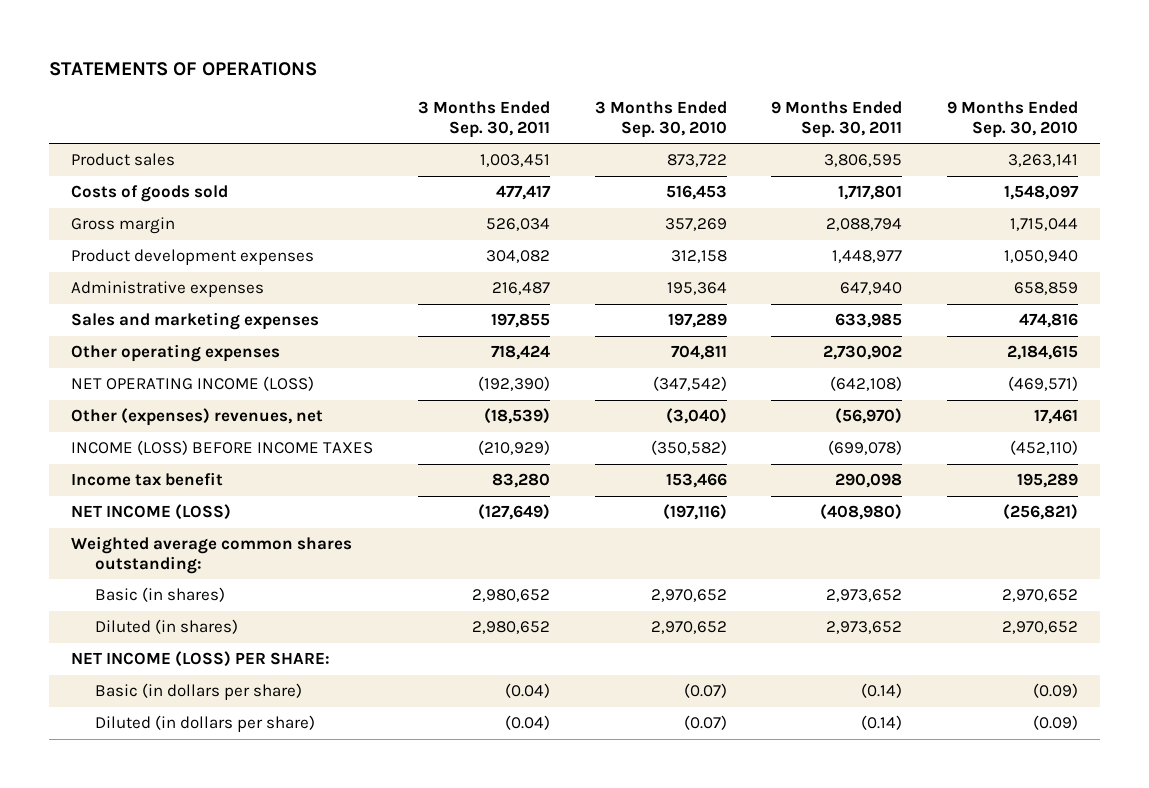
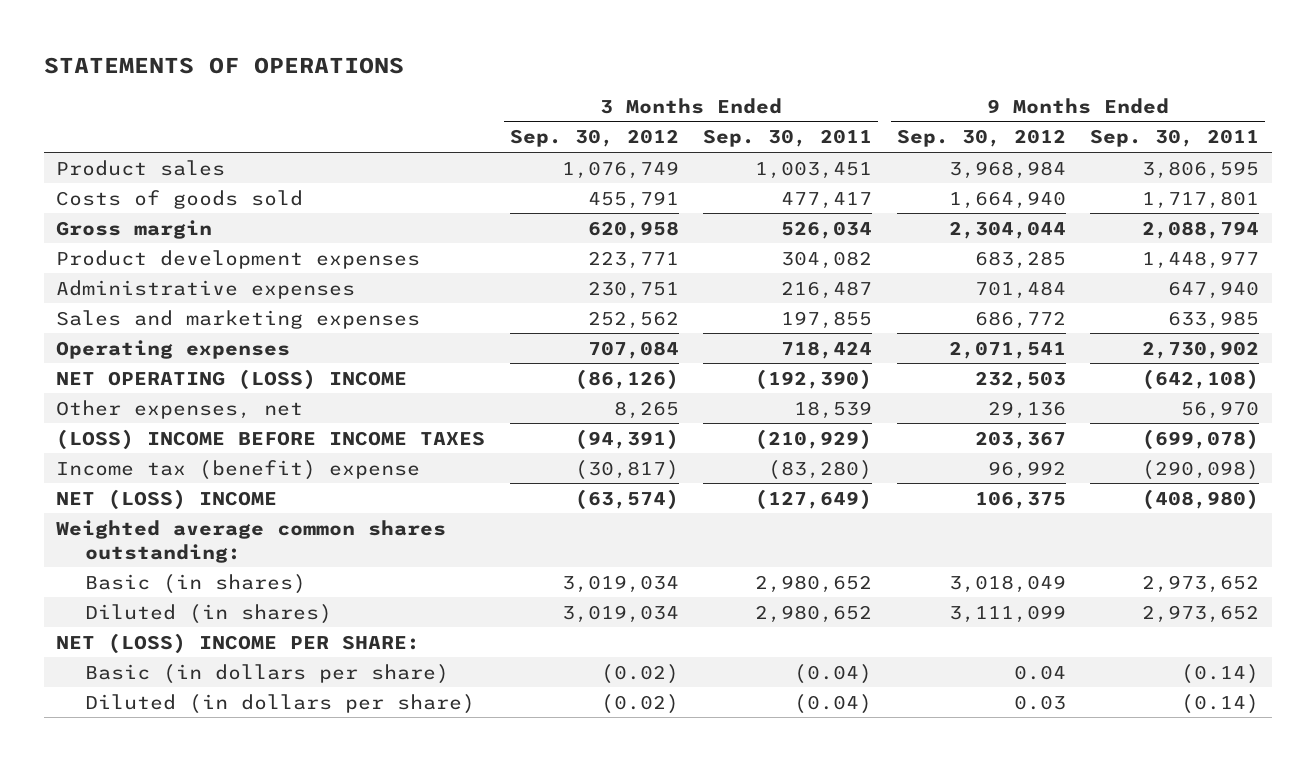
[594,100,727,138] 3 Months Ended Sep. 30, 2010 -> none
[946,100,1078,138] 9 Months Ended Sep. 30, 2010 -> none
none -> [509,129,679,148] Sep. 30, 2012
none -> [896,129,1066,148] Sep. 30, 2012
[71,344,281,363] Other operating expenses -> [56,339,291,359] Operating expenses
[71,376,315,392] NET OPERATING INCOME (LOSS) -> [56,368,408,390] NET OPERATING (LOSS) INCOME
[71,408,324,427] Other (expenses) revenues, net -> [56,399,304,419] Other expenses, net
[483,408,550,425] (18,539) -> [794,400,873,419] 18,539
[835,408,903,425] (56,970) -> [1181,400,1260,419] 56,970
[71,440,374,456] INCOME (LOSS) BEFORE INCOME TAXES -> [56,428,486,450] (LOSS) INCOME BEFORE INCOME TAXES
[71,472,224,487] Income tax benefit -> [56,459,421,480] Income tax (benefit) expense
[491,473,550,489] 83,280 -> [768,459,873,480] (83,280)
[835,473,903,489] 290,098 -> [1142,459,1260,480] (290,098)
[71,504,232,521] NET INCOME (LOSS) -> [56,488,278,510] NET (LOSS) INCOME
[71,651,331,668] NET INCOME (LOSS) PER SHARE: -> [56,632,421,654] NET (LOSS) INCOME PER SHARE:

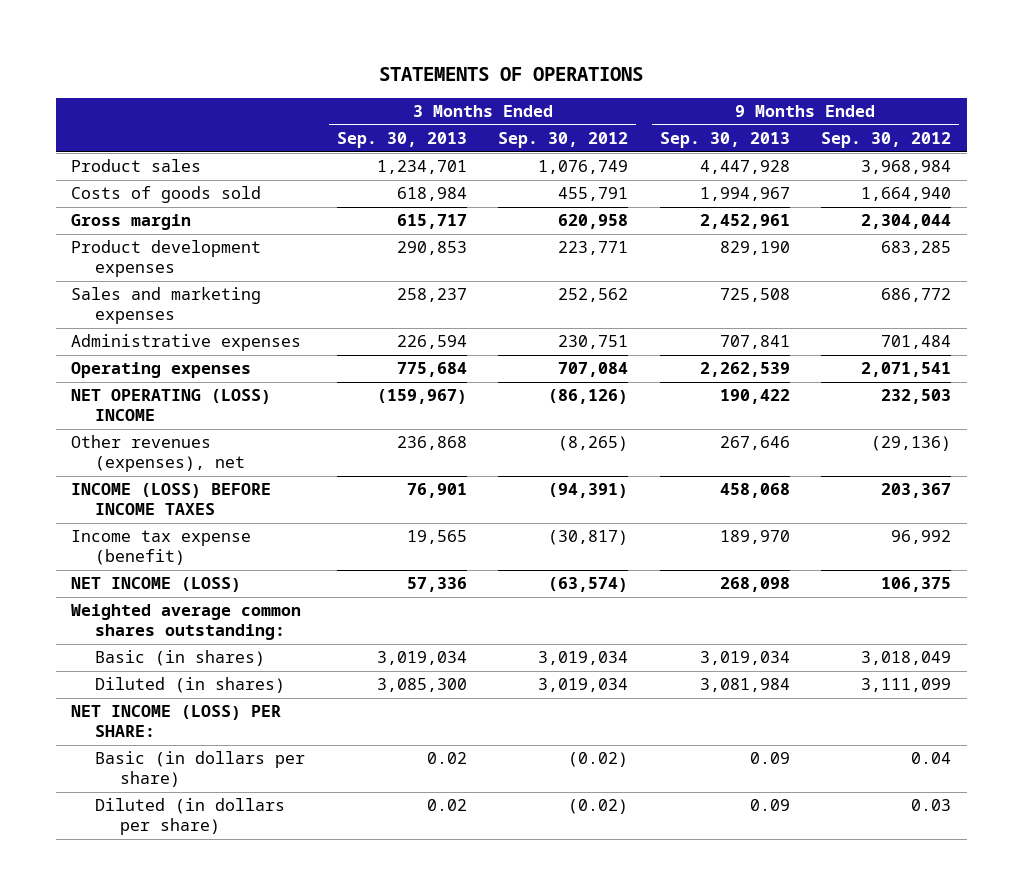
[703,129,873,148] Sep. 30, 2011 -> none
[1090,129,1260,148] Sep. 30, 2011 -> none
none -> [336,132,467,149] Sep. 30, 2013
none -> [659,132,790,149] Sep. 30, 2013
[56,279,356,299] Administrative expenses -> [71,334,302,352] Administrative expenses
[56,399,304,419] Other expenses, net -> [71,435,246,473] Other revenues (expenses), net
[613,400,679,419] 8,265 -> [558,436,629,452] (8,265)
[987,400,1066,419] 29,136 -> [871,436,952,452] (29,136)
[56,428,486,450] (LOSS) INCOME BEFORE INCOME TAXES -> [71,483,272,516] INCOME (LOSS) BEFORE INCOME TAXES
[56,459,421,480] Income tax (benefit) expense -> [71,530,252,566] Income tax expense (benefit)
[56,488,278,510] NET (LOSS) INCOME -> [71,577,242,593] NET INCOME (LOSS)
[56,632,421,654] NET (LOSS) INCOME PER SHARE: -> [71,705,282,738] NET INCOME (LOSS) PER SHARE:

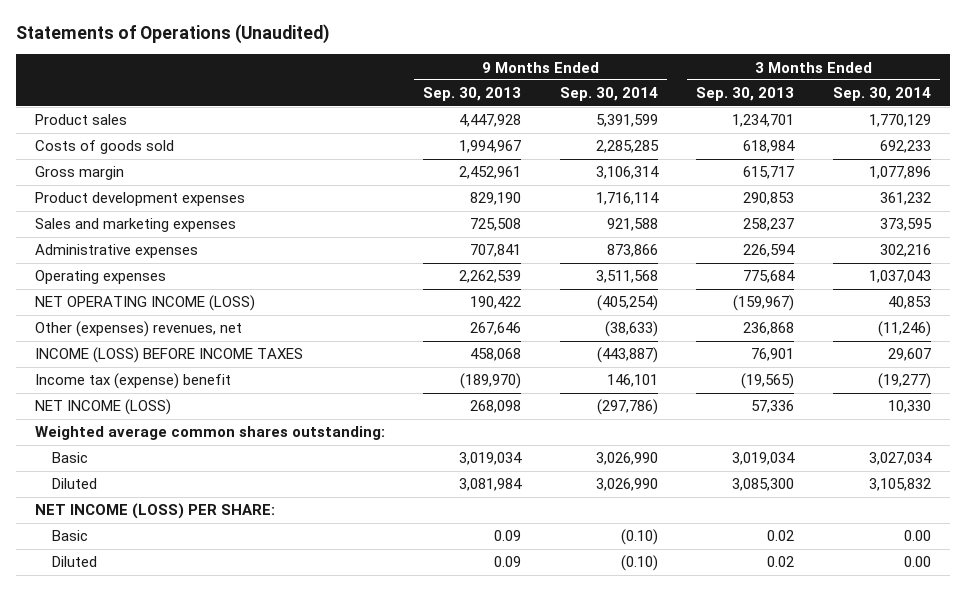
[379,67,644,82] STATEMENTS OF OPERATIONS -> [15,24,329,45] Statements of Operations (Unaudited)
[498,132,629,149] Sep. 30, 2012 -> none
[821,132,952,149] Sep. 30, 2012 -> none
none -> [559,87,658,102] Sep. 30, 2014
none -> [832,87,931,102] Sep. 30, 2014
[71,389,272,422] NET OPERATING (LOSS) INCOME -> [34,295,255,312] NET OPERATING INCOME (LOSS)
[71,435,246,473] Other revenues (expenses), net -> [34,321,242,338] Other (expenses) revenues, net
[71,530,252,566] Income tax expense (benefit) -> [34,373,231,390] Income tax (expense) benefit
[406,530,467,545] 19,565 -> [741,373,795,390] (19,565)
[719,530,790,545] 189,970 -> [460,373,522,390] (189,970)
[95,650,266,667] Basic (in shares) -> [52,452,89,464] Basic
[95,677,286,694] Diluted (in shares) -> [52,478,98,490] Diluted
[95,751,306,788] Basic (in dollars per share) -> [52,530,89,542] Basic
[95,798,286,836] Diluted (in dollars per share) -> [52,556,98,568] Diluted

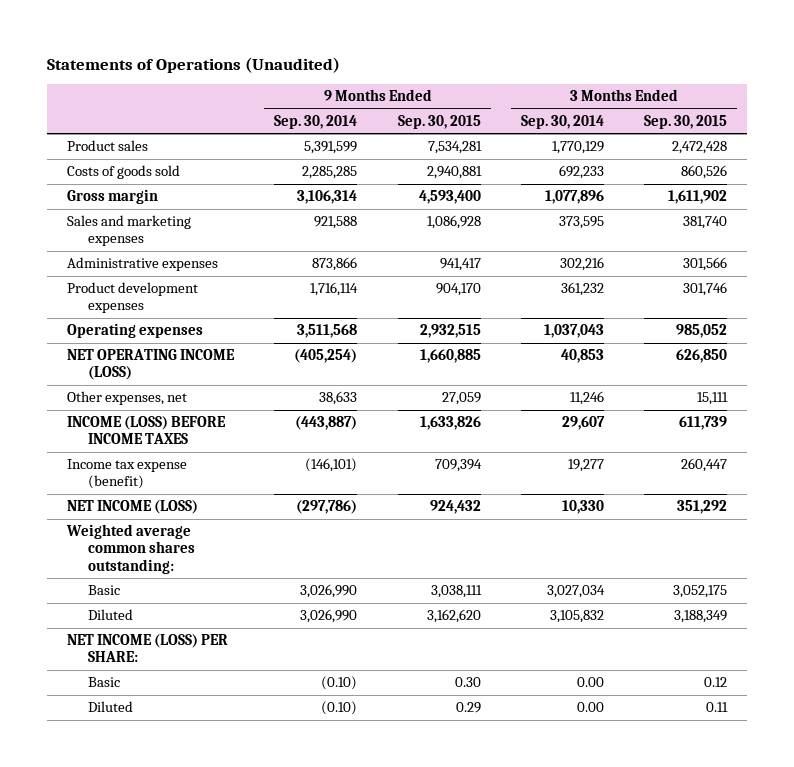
[423,87,522,102] Sep. 30, 2013 -> none
[696,87,795,102] Sep. 30, 2013 -> none
none -> [397,115,481,130] Sep. 30, 2015
none -> [644,115,728,130] Sep. 30, 2015
[34,192,245,207] Product development expenses -> [67,282,199,314] Product development expenses
[34,321,242,338] Other (expenses) revenues, net -> [67,391,188,406] Other expenses, net
[604,321,658,338] (38,633) -> [319,391,358,406] 38,633
[877,321,931,338] (11,246) -> [569,391,604,406] 11,246
[34,373,231,390] Income tax (expense) benefit -> [67,459,188,490] Income tax expense (benefit)
[606,374,658,388] 146,101 -> [305,458,358,473] (146,101)
[877,373,931,390] (19,277) -> [567,459,604,473] 19,277

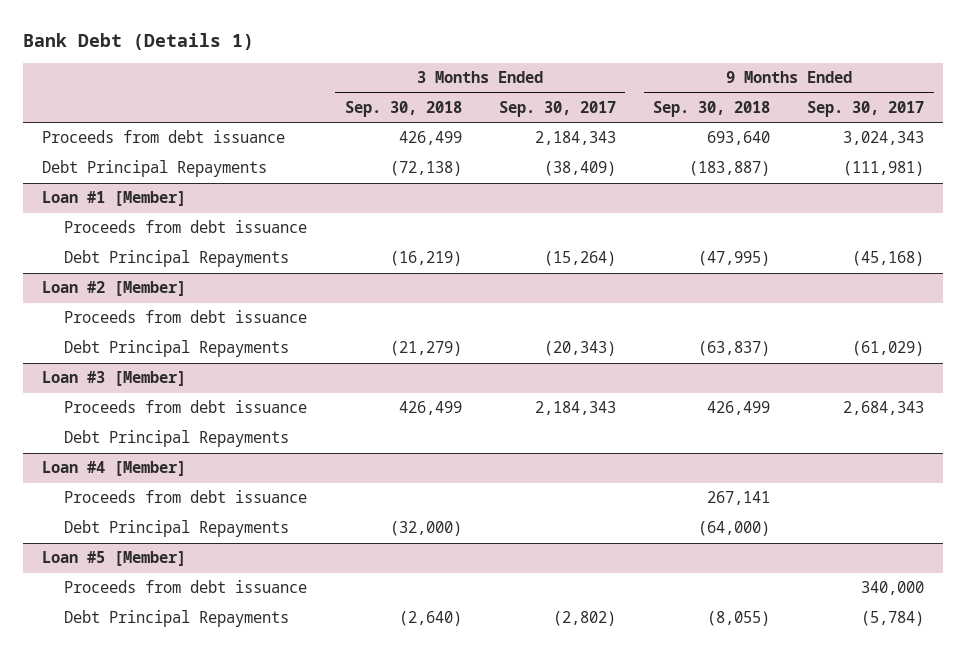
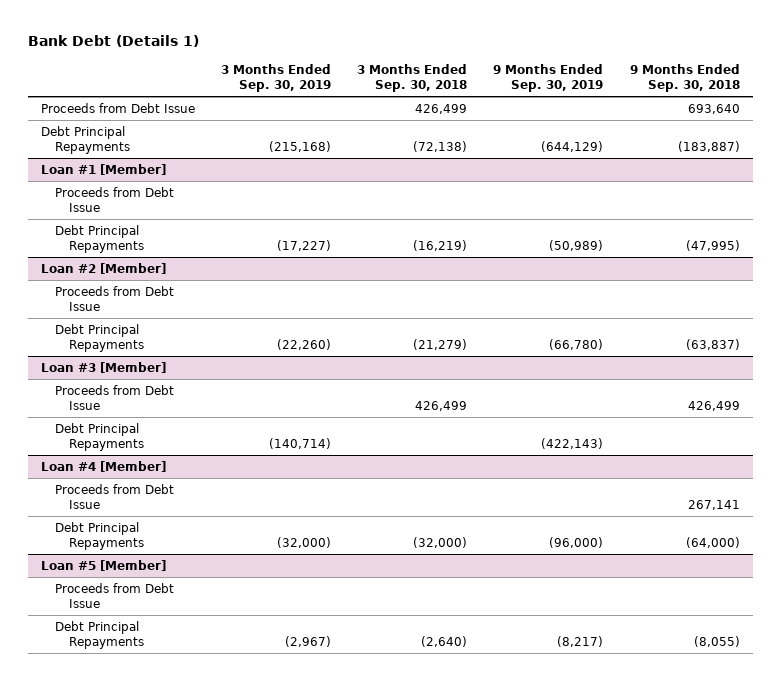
[498,101,616,118] Sep. 30, 2017 -> none
[807,101,925,118] Sep. 30, 2017 -> none
none -> [221,63,332,92] 3 Months Ended Sep. 30, 2019
none -> [493,63,604,92] 9 Months Ended Sep. 30, 2019
[41,130,285,144] Proceeds from debt issuance -> [40,103,195,114] Proceeds from Debt Issue
[64,220,308,234] Proceeds from debt issuance -> [55,187,175,213] Proceeds from Debt Issue
[64,310,308,324] Proceeds from debt issuance -> [55,286,175,312] Proceeds from Debt Issue
[64,400,308,414] Proceeds from debt issuance -> [55,385,175,411] Proceeds from Debt Issue
[64,490,308,504] Proceeds from debt issuance -> [55,484,175,510] Proceeds from Debt Issue
[64,580,308,594] Proceeds from debt issuance -> [55,583,175,609] Proceeds from Debt Issue

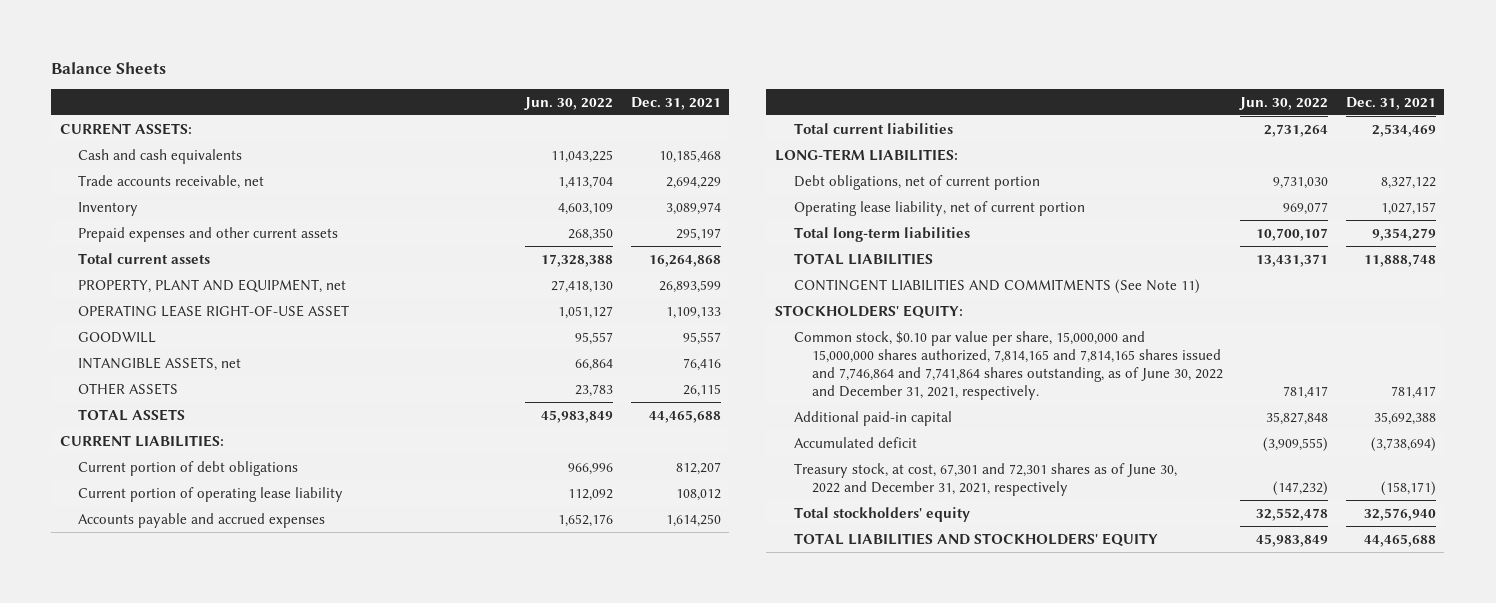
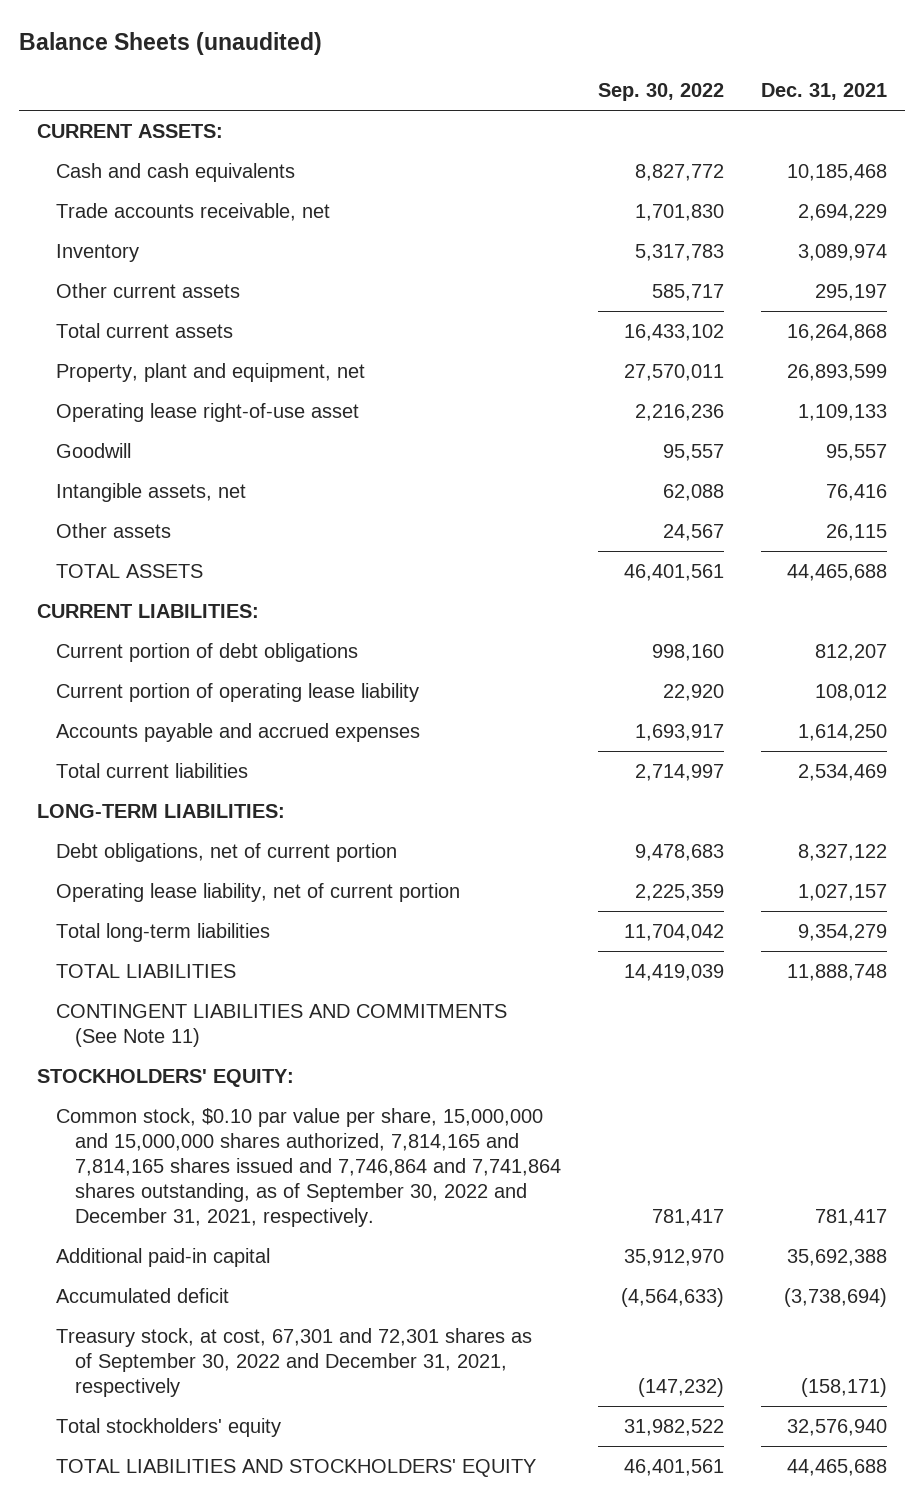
[51,62,167,75] Balance Sheets -> [18,31,322,55] Balance Sheets (unaudited)
[524,96,614,110] Jun. 30, 2022 -> none
none -> [597,82,724,101] Sep. 30, 2022
[78,226,339,242] Prepaid expenses and other current assets -> [55,282,240,298] Other current assets
[78,278,347,293] PROPERTY, PLANT AND EQUIPMENT, net -> [55,362,365,382] Property, plant and equipment, net
[78,304,350,317] OPERATING LEASE RIGHT-OF-USE ASSET -> [55,402,359,422] Operating lease right-of-use asset
[78,331,157,343] GOODWILL -> [55,442,131,458] Goodwill
[78,356,242,371] INTANGIBLE ASSETS, net -> [55,482,246,502] Intangible assets, net
[78,382,179,395] OTHER ASSETS -> [55,522,171,538] Other assets
[793,330,1224,401] Common stock, $0.10 par value per share, 15,000,000 and 15,000,000 shares authorized, 7,814,165 and 7,814,165 shares issued and 7,746,864 and 7,741,864 shares outstanding, as of June 30, 2022 and December 31, 2021, respectively. -> [55,1107,561,1228] Common stock, $0.10 par value per share, 15,000,000 and 15,000,000 shares authorized, 7,814,165 and 7,814,165 shares issued and 7,746,864 and 7,741,864 shares outstanding, as of September 30, 2022 and December 31, 2021, respectively.
[793,462,1177,496] Treasury stock, at cost, 67,301 and 72,301 shares as of June 30, 2022 and December 31, 2021, respectively -> [55,1327,532,1398] Treasury stock, at cost, 67,301 and 72,301 shares as of September 30, 2022 and December 31, 2021, respectively

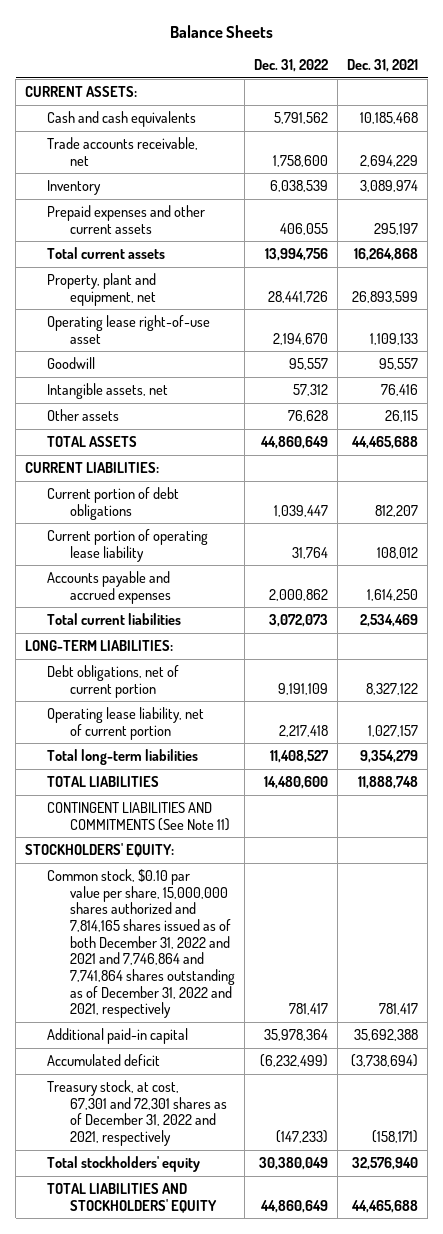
[18,31,322,55] Balance Sheets (unaudited) -> [169,24,273,38] Balance Sheets
[597,82,724,101] Sep. 30, 2022 -> none
none -> [254,59,329,73] Dec. 31, 2022
[55,282,240,298] Other current assets -> [47,204,206,234] Prepaid expenses and other current assets
[55,1107,561,1228] Common stock, $0.10 par value per share, 15,000,000 and 15,000,000 shares authorized, 7,814,165 and 7,814,165 shares issued and 7,746,864 and 7,741,864 shares outstanding, as of September 30, 2022 and December 31, 2021, respectively. -> [47,868,235,1019] Common stock, $0.10 par value per share, 15,000,000 shares authorized and 7,814,165 shares issued as of both December 31, 2022 and 2021 and 7,746,864 and 7,741,864 shares outstanding as of December 31, 2022 and 2021, respectively
[55,1327,532,1398] Treasury stock, at cost, 67,301 and 72,301 shares as of September 30, 2022 and December 31, 2021, respectively -> [47,1079,227,1146] Treasury stock, at cost, 67,301 and 72,301 shares as of December 31, 2022 and 2021, respectively

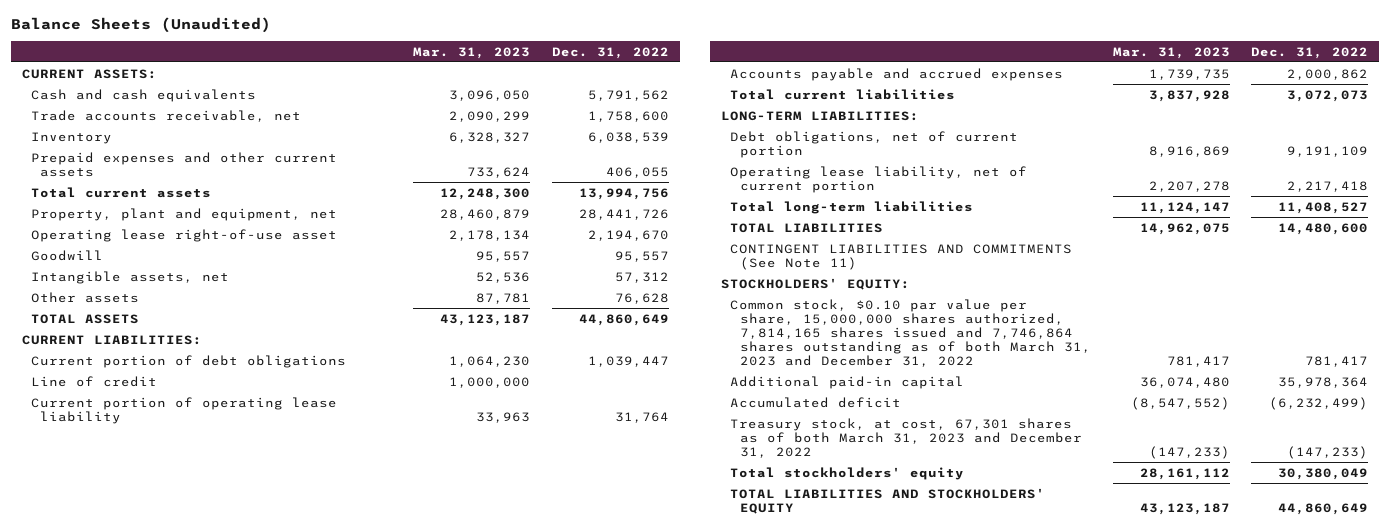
[169,24,273,38] Balance Sheets -> [10,17,271,34] Balance Sheets (Unaudited)
[347,59,419,73] Dec. 31, 2021 -> none
none -> [413,46,531,59] Mar. 31, 2023
none -> [30,375,157,387] Line of credit
[47,868,235,1019] Common stock, $0.10 par value per share, 15,000,000 shares authorized and 7,814,165 shares issued as of both December 31, 2022 and 2021 and 7,746,864 and 7,741,864 shares outstanding as of December 31, 2022 and 2021, respectively -> [730,298,1091,367] Common stock, $0.10 par value per share, 15,000,000 shares authorized, 7,814,165 shares issued and 7,746,864 shares outstanding as of both March 31, 2023 and December 31, 2022
[47,1079,227,1146] Treasury stock, at cost, 67,301 and 72,301 shares as of December 31, 2022 and 2021, respectively -> [730,417,1082,458] Treasury stock, at cost, 67,301 shares as of both March 31, 2023 and December 31, 2022

